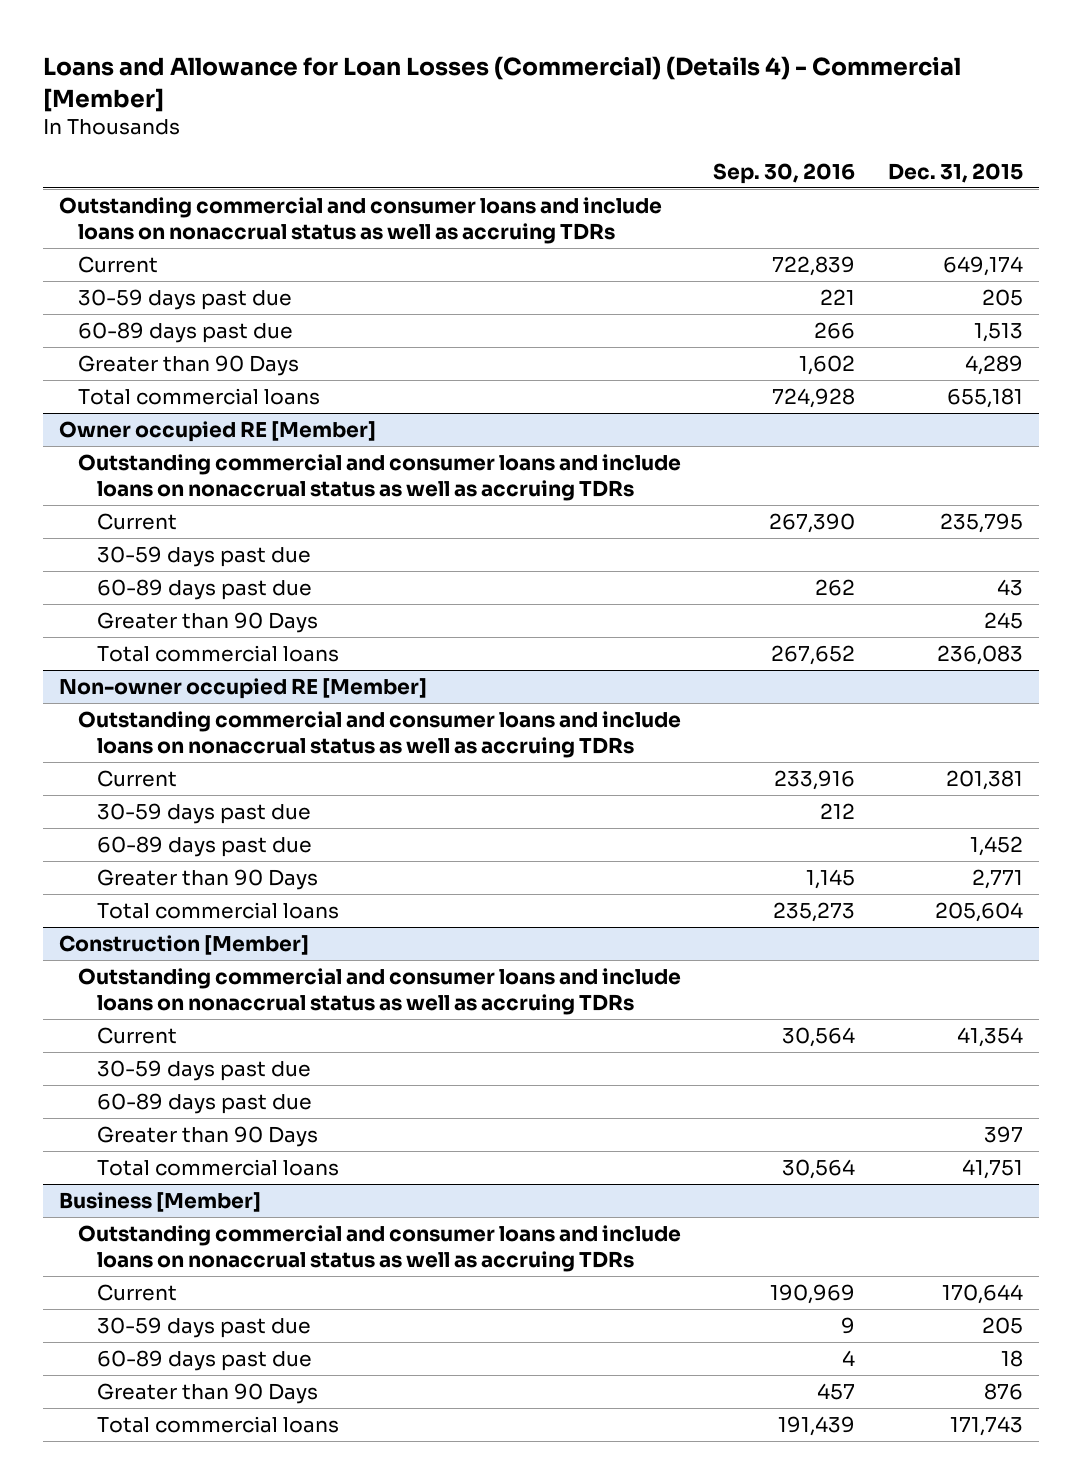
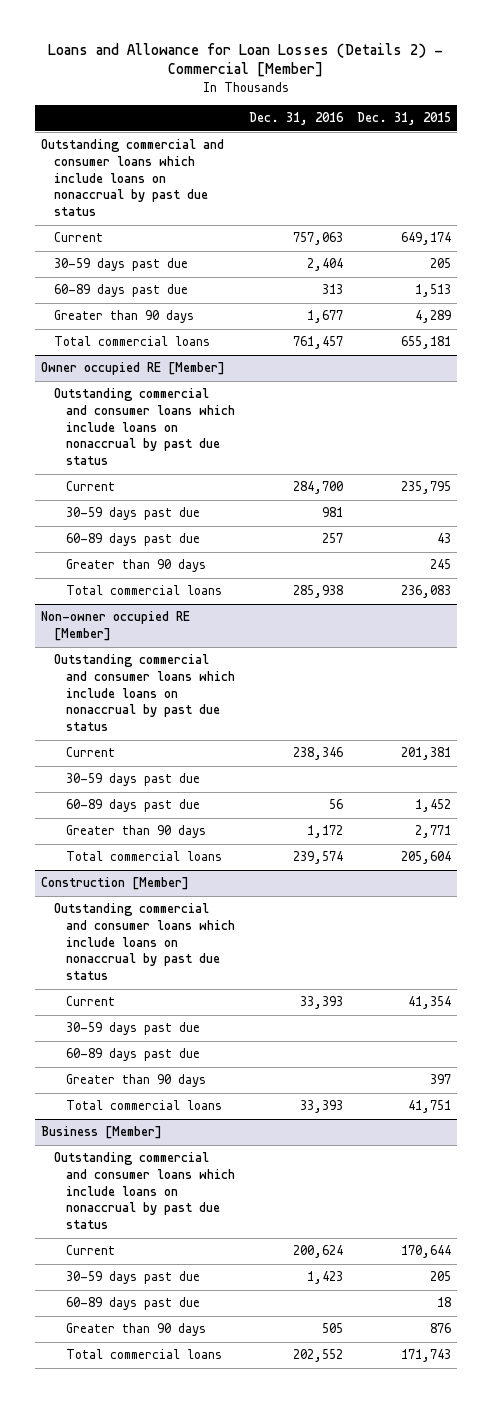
[43,56,962,112] Loans and Allowance for Loan Losses (Commercial) (Details 4) - Commercial [Member] -> [47,42,443,78] Loans and Allowance for Loan Losses (Details 2) - Commercial [Member]
[713,162,856,184] Sep. 30, 2016 -> none
none -> [248,112,344,126] Dec. 31, 2016
[59,197,663,245] Outstanding commercial and consumer loans and include loans on nonaccrual status as well as accruing TDRs -> [41,139,225,217] Outstanding commercial and consumer loans which include loans on nonaccrual by past due status
[78,355,300,377] Greater than 90 Days -> [53,310,194,324] Greater than 90 days
[78,454,682,502] Outstanding commercial and consumer loans and include loans on nonaccrual status as well as accruing TDRs -> [53,388,236,466] Outstanding commercial and consumer loans which include loans on nonaccrual by past due status
[97,612,319,634] Greater than 90 Days -> [66,559,207,573] Greater than 90 days
[78,711,682,759] Outstanding commercial and consumer loans and include loans on nonaccrual status as well as accruing TDRs -> [53,654,236,732] Outstanding commercial and consumer loans which include loans on nonaccrual by past due status
[97,869,319,891] Greater than 90 Days -> [66,825,207,839] Greater than 90 days
[78,968,682,1016] Outstanding commercial and consumer loans and include loans on nonaccrual status as well as accruing TDRs -> [53,903,236,981] Outstanding commercial and consumer loans which include loans on nonaccrual by past due status
[97,1126,319,1148] Greater than 90 Days -> [66,1074,207,1088] Greater than 90 days
[78,1225,682,1273] Outstanding commercial and consumer loans and include loans on nonaccrual status as well as accruing TDRs -> [53,1152,236,1230] Outstanding commercial and consumer loans which include loans on nonaccrual by past due status
[97,1383,319,1405] Greater than 90 Days -> [66,1323,207,1337] Greater than 90 days

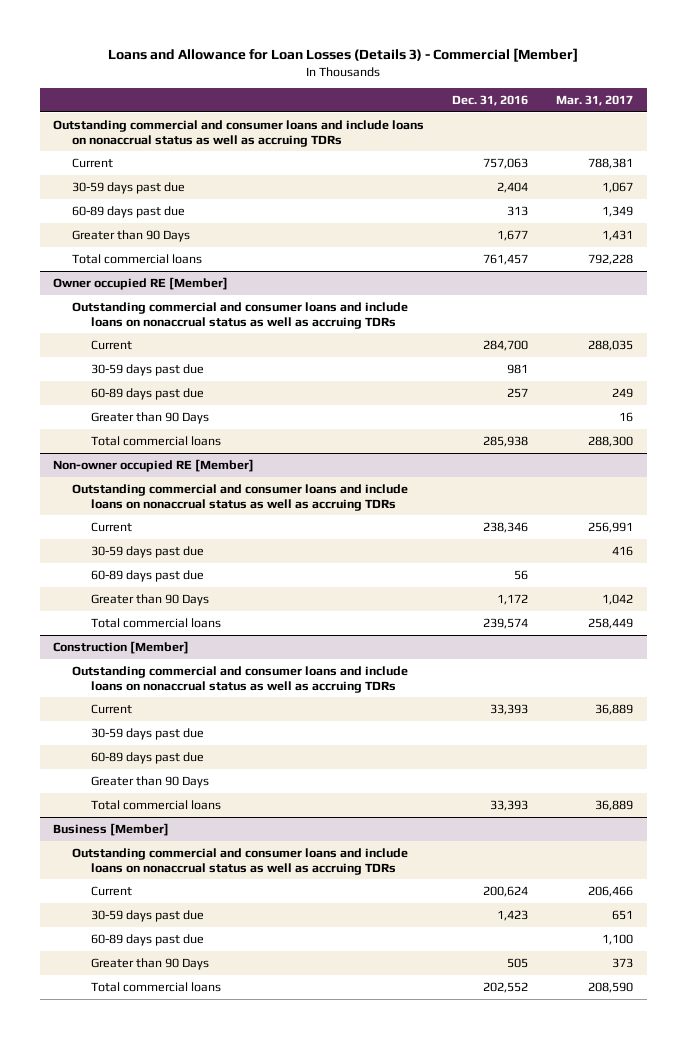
[47,42,443,78] Loans and Allowance for Loan Losses (Details 2) - Commercial [Member] -> [108,47,579,62] Loans and Allowance for Loan Losses (Details 3) - Commercial [Member]
[356,112,451,126] Dec. 31, 2015 -> none
none -> [556,94,634,106] Mar. 31, 2017
[41,139,225,217] Outstanding commercial and consumer loans which include loans on nonaccrual by past due status -> [53,119,425,147] Outstanding commercial and consumer loans and include loans on nonaccrual status as well as accruing TDRs
[53,310,194,324] Greater than 90 days -> [72,229,191,242] Greater than 90 Days
[53,388,236,466] Outstanding commercial and consumer loans which include loans on nonaccrual by past due status -> [72,301,409,329] Outstanding commercial and consumer loans and include loans on nonaccrual status as well as accruing TDRs
[66,559,207,573] Greater than 90 days -> [91,411,210,424] Greater than 90 Days
[53,654,236,732] Outstanding commercial and consumer loans which include loans on nonaccrual by past due status -> [72,483,409,511] Outstanding commercial and consumer loans and include loans on nonaccrual status as well as accruing TDRs
[66,825,207,839] Greater than 90 days -> [91,593,210,606] Greater than 90 Days
[53,903,236,981] Outstanding commercial and consumer loans which include loans on nonaccrual by past due status -> [72,665,409,693] Outstanding commercial and consumer loans and include loans on nonaccrual status as well as accruing TDRs
[66,1074,207,1088] Greater than 90 days -> [91,775,210,788] Greater than 90 Days
[53,1152,236,1230] Outstanding commercial and consumer loans which include loans on nonaccrual by past due status -> [72,847,409,875] Outstanding commercial and consumer loans and include loans on nonaccrual status as well as accruing TDRs
[66,1323,207,1337] Greater than 90 days -> [91,957,210,970] Greater than 90 Days

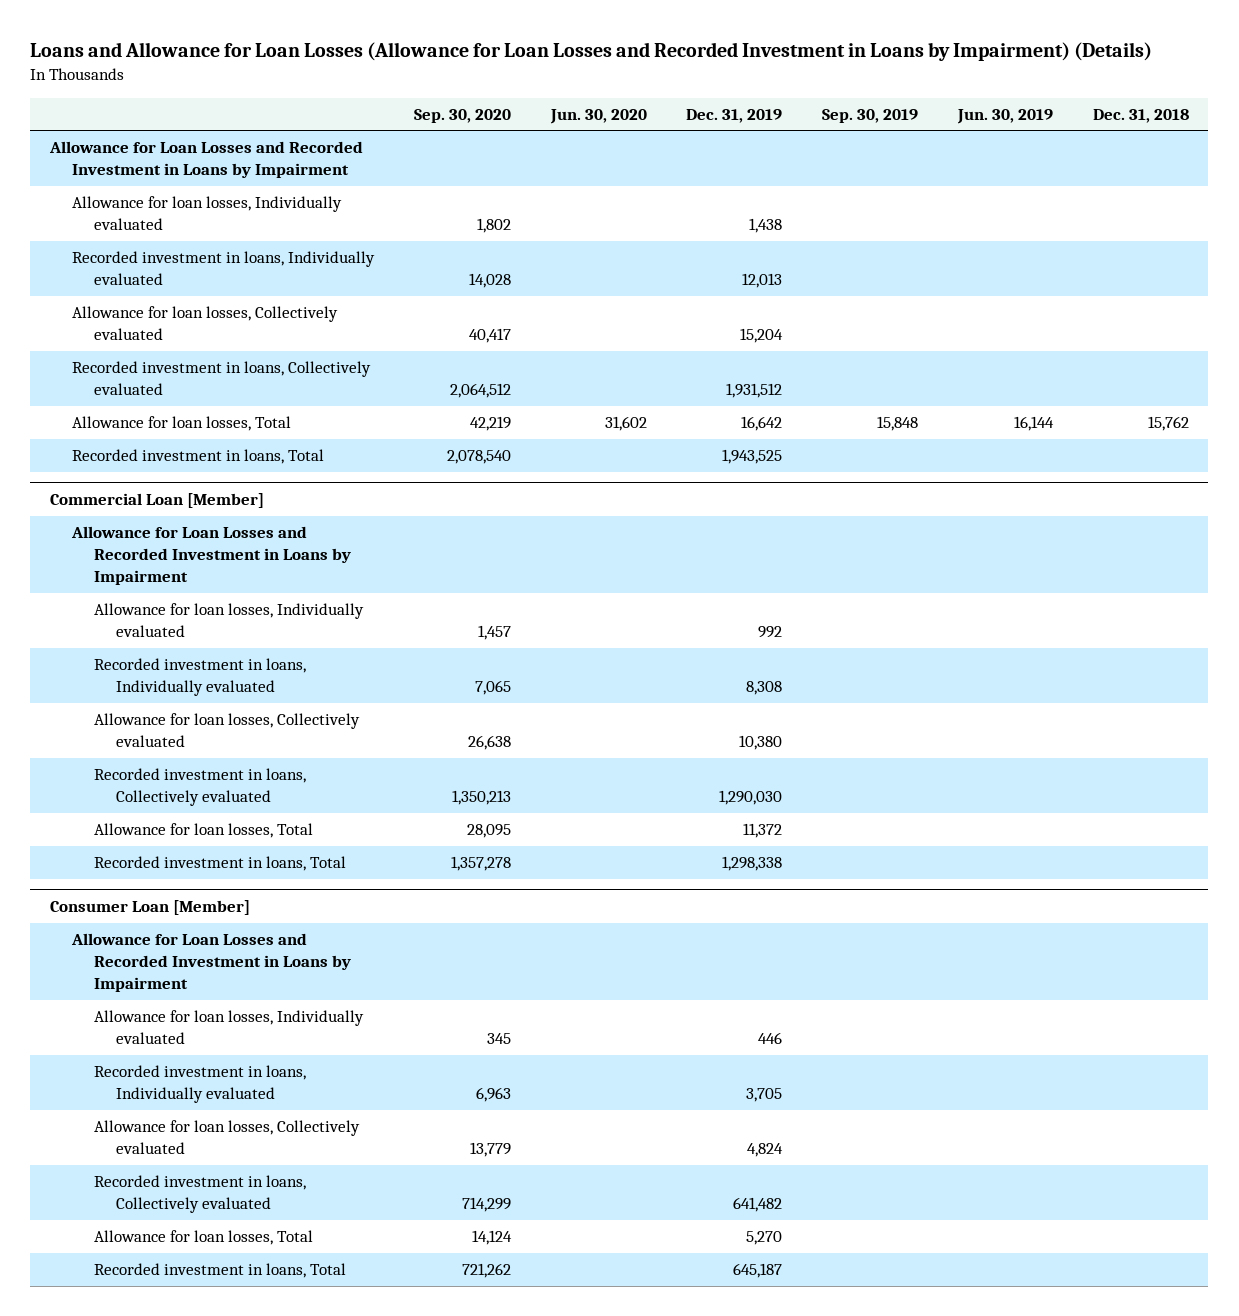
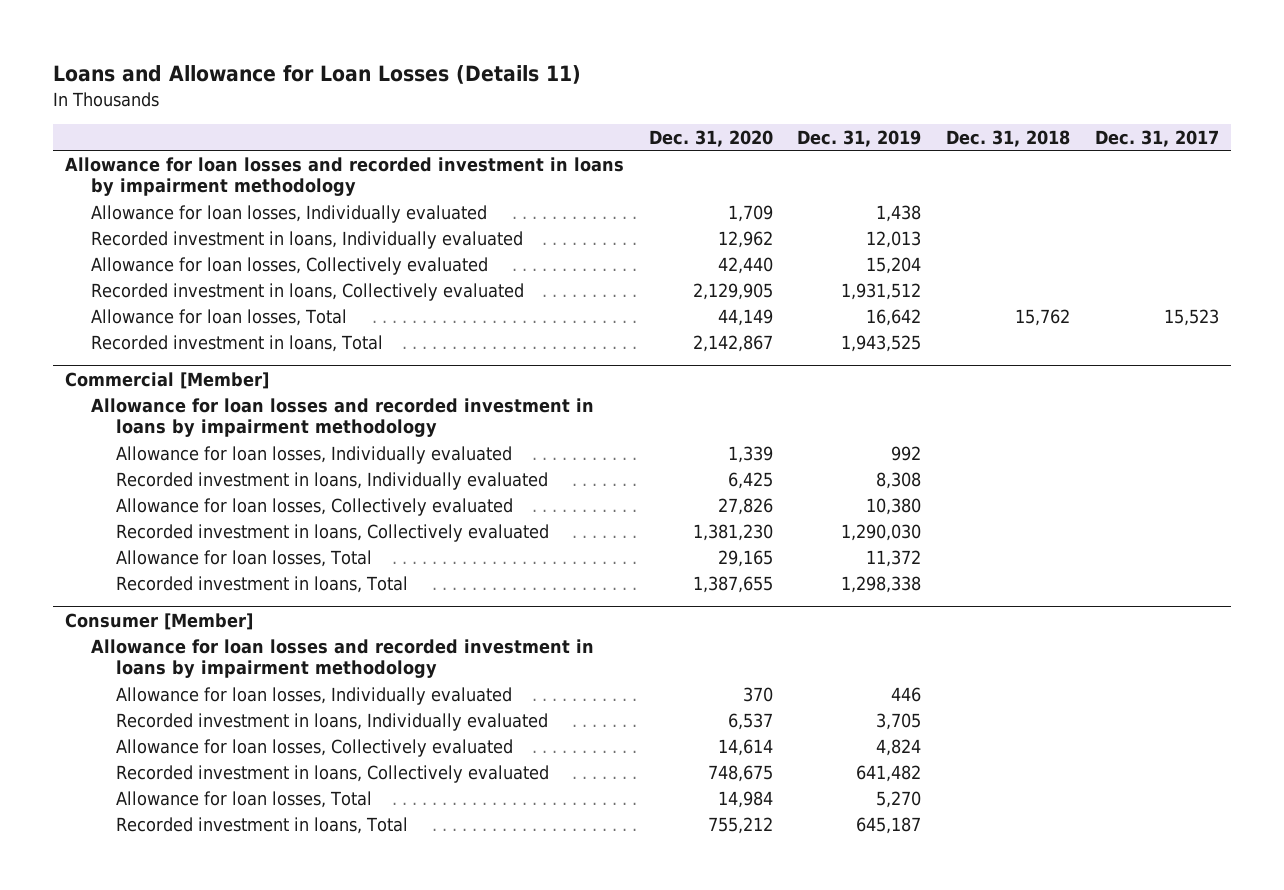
[30,42,1153,62] Loans and Allowance for Loan Losses (Allowance for Loan Losses and Recorded Investment in Loans by Impairment) (Details) -> [52,65,581,85] Loans and Allowance for Loan Losses (Details 11)
[413,108,511,123] Sep. 30, 2020 -> none
[549,108,647,124] Jun. 30, 2020 -> none
[822,108,919,123] Sep. 30, 2019 -> none
[956,108,1053,124] Jun. 30, 2019 -> none
none -> [648,129,773,147] Dec. 31, 2020
none -> [1094,129,1219,147] Dec. 31, 2017
[49,141,364,179] Allowance for Loan Losses and Recorded Investment in Loans by Impairment -> [65,156,625,197] Allowance for loan losses and recorded investment in loans by impairment methodology
[50,493,265,509] Commercial Loan [Member] -> [65,371,270,389] Commercial [Member]
[71,526,351,586] Allowance for Loan Losses and Recorded Investment in Loans by Impairment -> [90,397,594,438] Allowance for loan losses and recorded investment in loans by impairment methodology
[50,900,251,916] Consumer Loan [Member] -> [65,612,254,630] Consumer [Member]
[71,933,351,993] Allowance for Loan Losses and Recorded Investment in Loans by Impairment -> [90,638,594,679] Allowance for loan losses and recorded investment in loans by impairment methodology

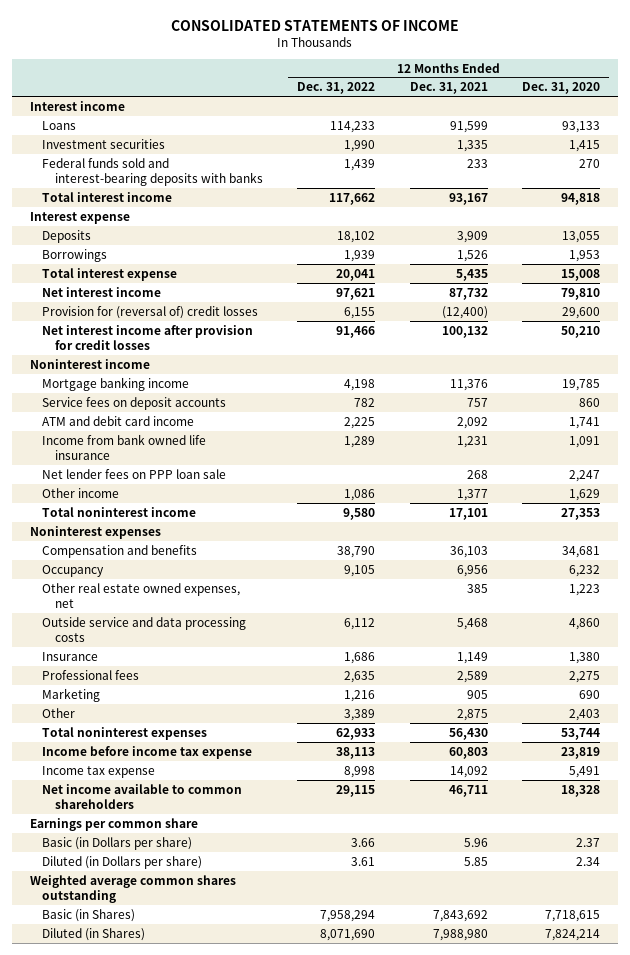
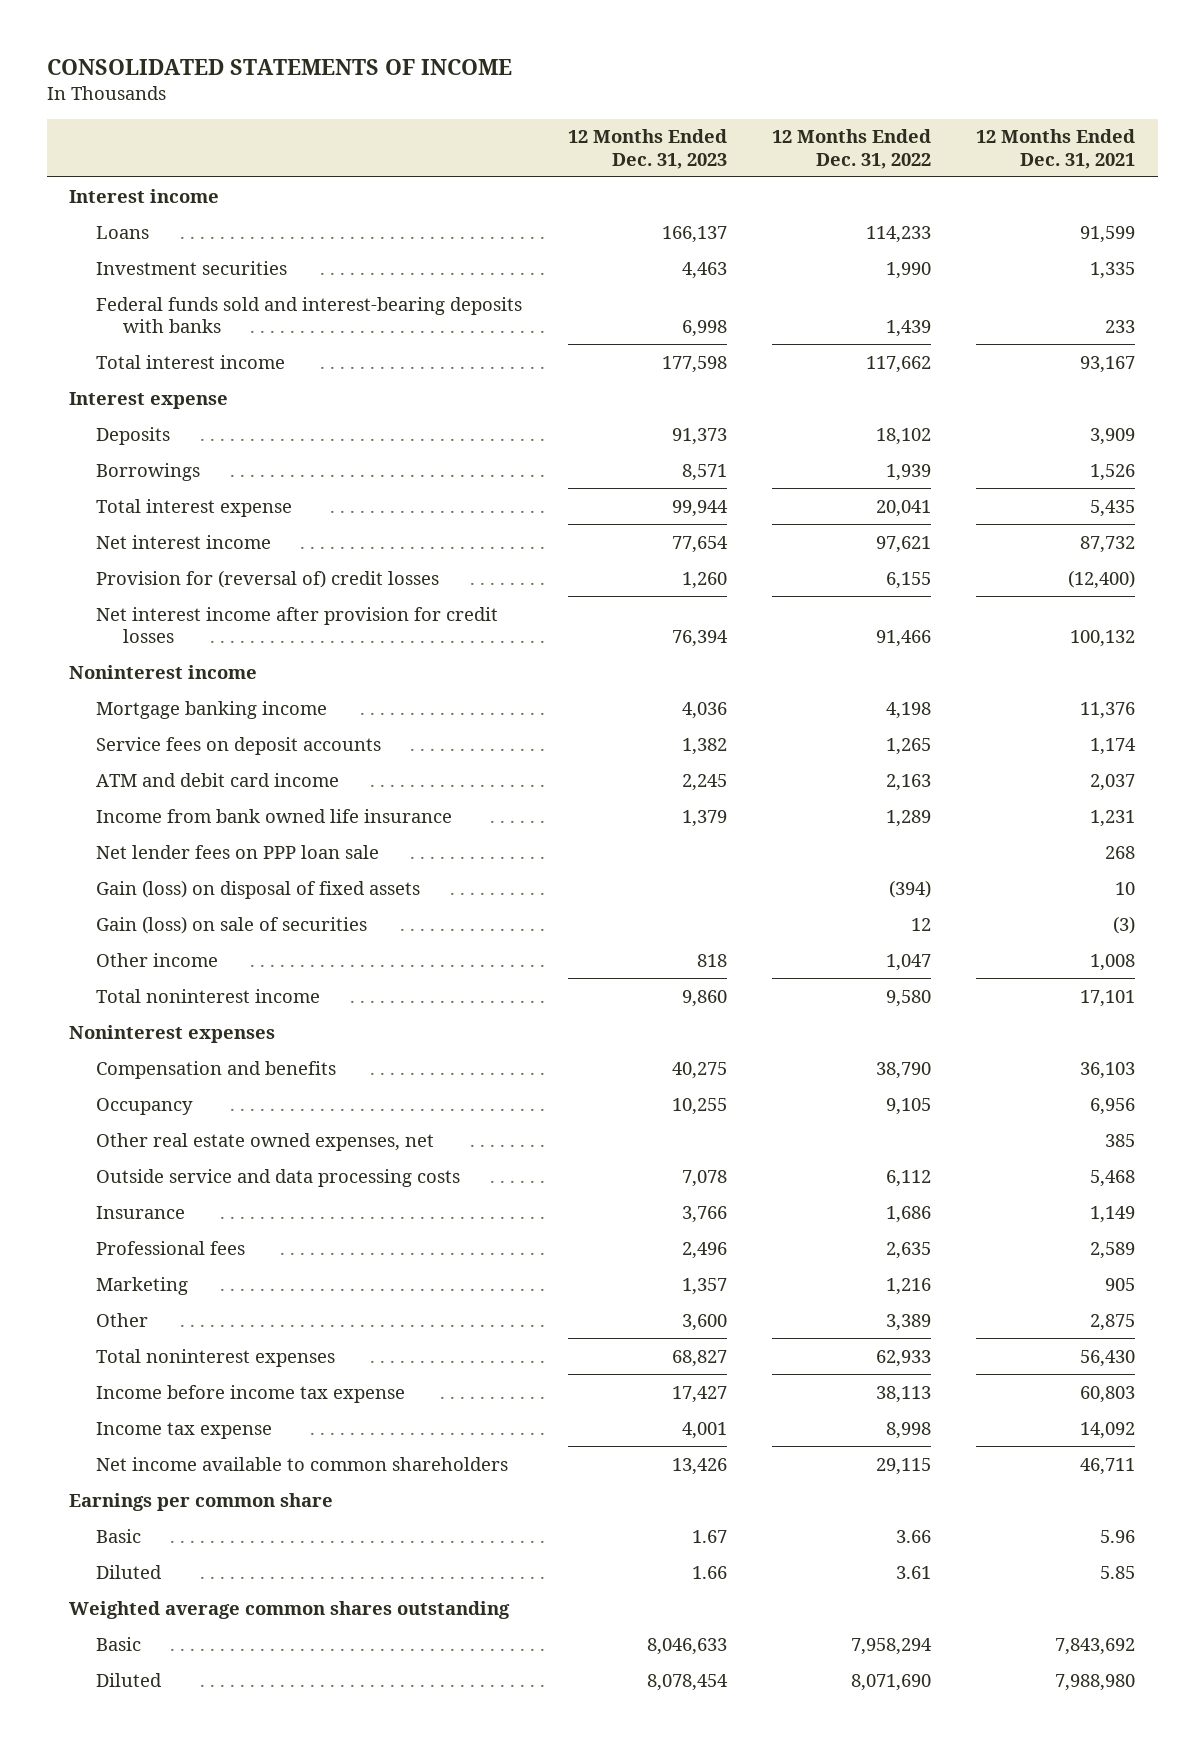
[522,82,601,95] Dec. 31, 2020 -> none
none -> [567,129,727,169] 12 Months Ended Dec. 31, 2023
[354,397,376,407] 782 -> [885,737,931,755] 1,265
[466,397,488,407] 757 -> [1090,737,1137,755] 1,174
[344,416,376,429] 2,225 -> [885,773,931,791] 2,163
[456,416,488,429] 2,092 -> [1090,773,1136,791] 2,037
none -> [96,879,421,899] Gain (loss) on disposal of fixed assets
none -> [96,915,368,934] Gain (loss) on sale of securities
[344,488,376,501] 1,086 -> [885,953,931,971] 1,047
[456,488,488,501] 1,377 -> [1090,953,1136,971] 1,008
[42,836,193,850] Basic (in Dollars per share) -> [96,1528,142,1543] Basic
[42,855,203,869] Diluted (in Dollars per share) -> [96,1564,163,1579] Diluted
[42,908,136,922] Basic (in Shares) -> [96,1636,142,1651] Basic
[42,927,146,941] Diluted (in Shares) -> [96,1672,163,1687] Diluted

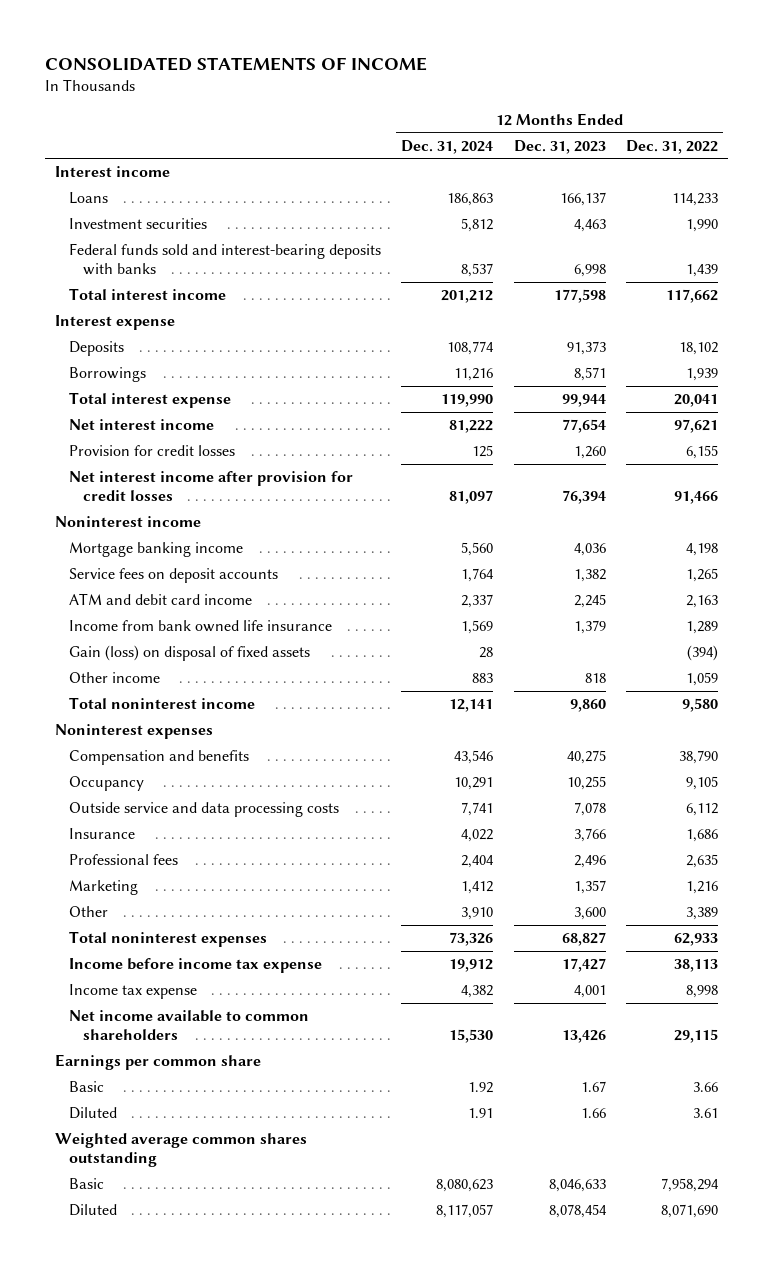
[976,129,1136,169] 12 Months Ended Dec. 31, 2021 -> none
none -> [401,139,494,154] Dec. 31, 2024
[96,569,440,588] Provision for (reversal of) credit losses -> [68,445,235,457] Provision for credit losses
[96,844,380,859] Net lender fees on PPP loan sale -> none
[96,915,368,934] Gain (loss) on sale of securities -> none
[885,953,931,971] 1,047 -> [686,672,719,687] 1,059
[96,1132,435,1151] Other real estate owned expenses, net -> none

